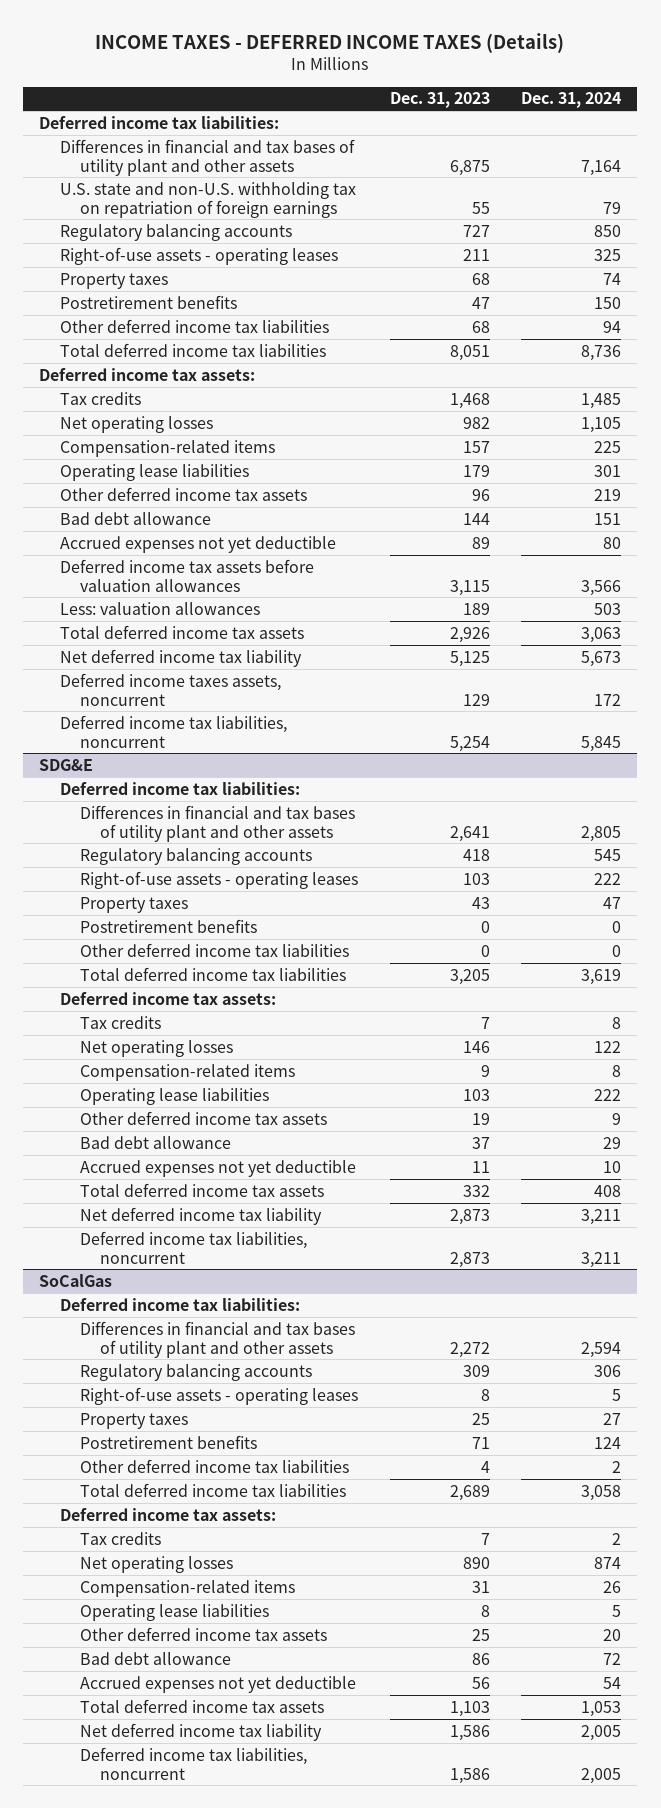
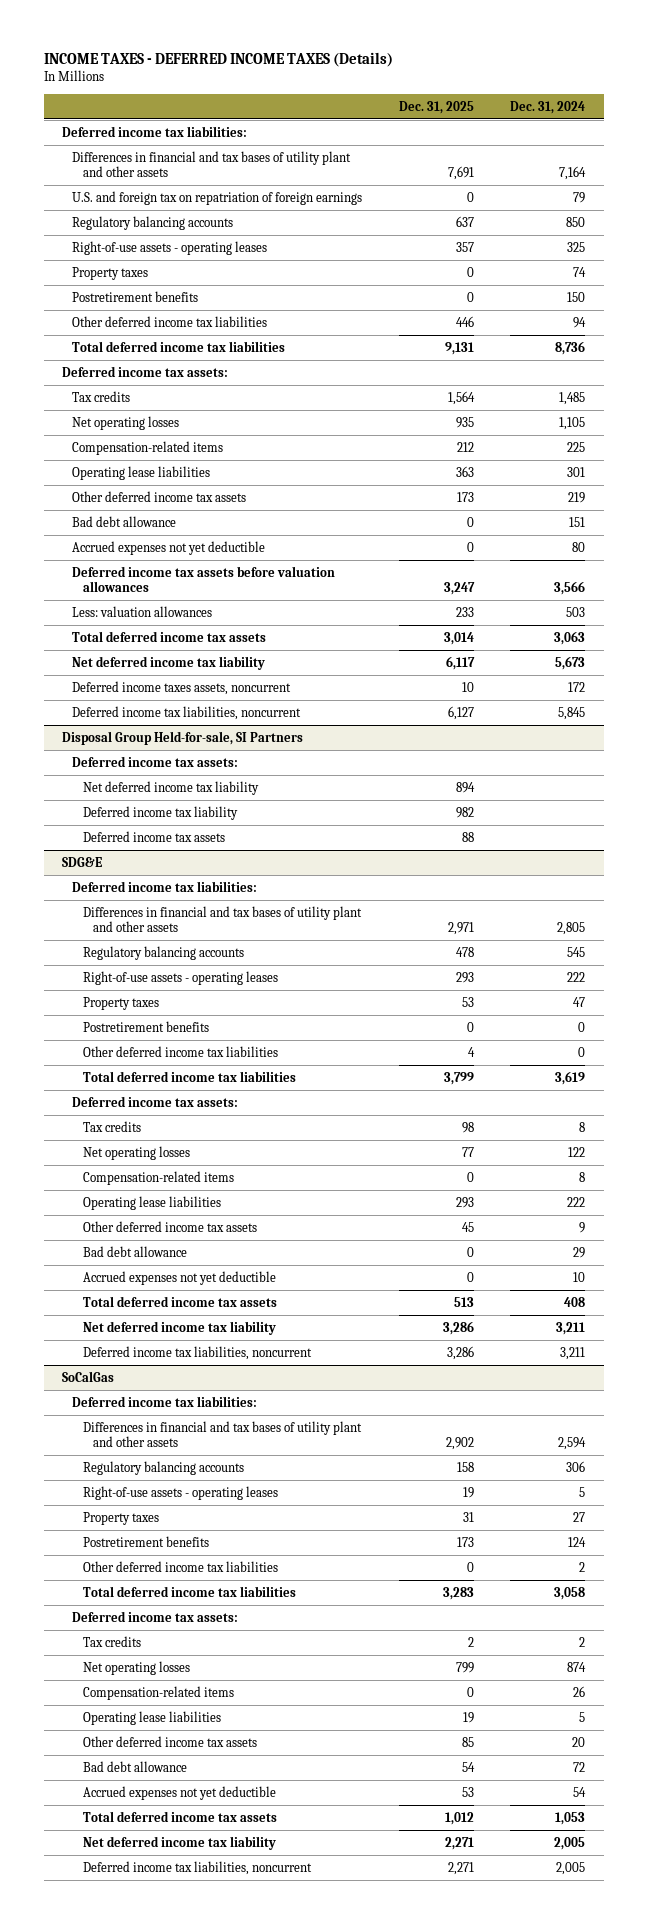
[389,92,490,109] Dec. 31, 2023 -> none
none -> [398,100,474,114] Dec. 31, 2025
[59,181,356,218] U.S. state and non-U.S. withholding tax on repatriation of foreign earnings -> [72,190,363,205] U.S. and foreign tax on repatriation of foreign earnings
none -> [61,730,303,745] Disposal Group Held-for-sale, SI Partners
none -> [72,755,239,767] Deferred income tax assets:
none -> [82,780,259,795] Net deferred income tax liability
none -> [82,805,238,820] Deferred income tax liability
none -> [82,830,225,842] Deferred income tax assets

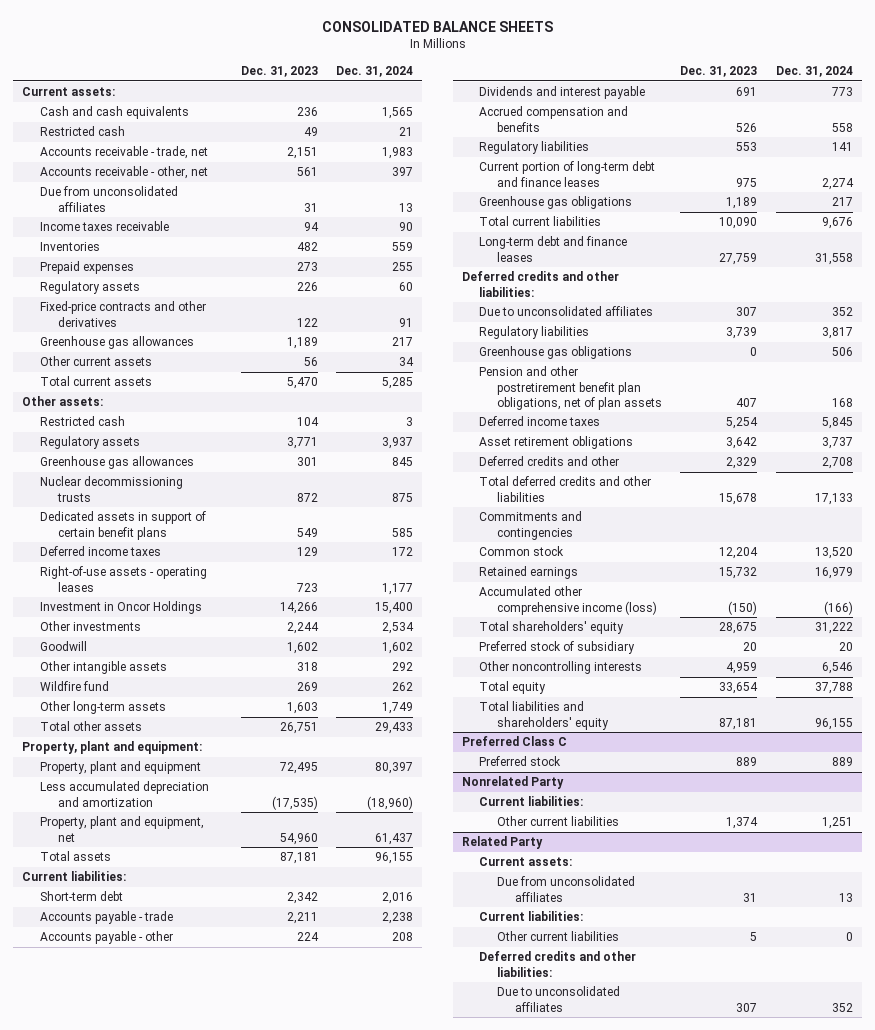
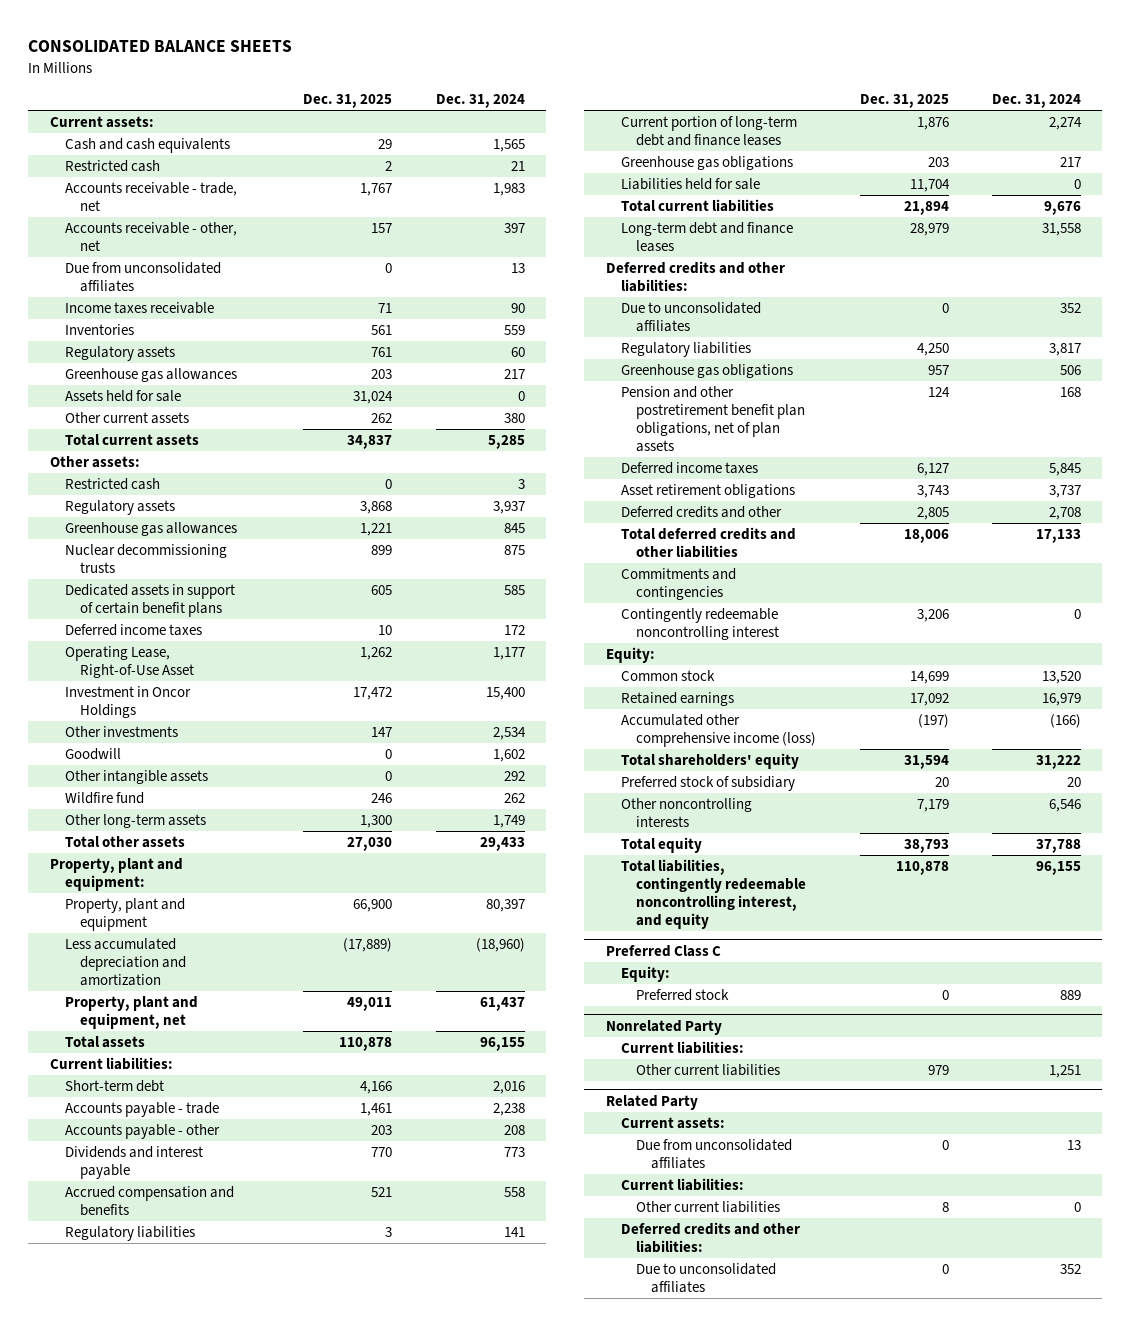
[241,65,319,77] Dec. 31, 2023 -> none
none -> [303,94,393,109] Dec. 31, 2025
[40,261,135,275] Prepaid expenses -> none
[40,301,207,327] Fixed-price contracts and other derivatives -> none
none -> [65,390,182,403] Assets held for sale
[399,357,415,367] 34 -> [503,413,525,424] 380
[40,566,208,592] Right-of-use assets - operating leases -> [65,646,195,679] Operating Lease, Right-of-Use Asset
none -> [621,178,761,191] Liabilities held for sale
none -> [621,608,780,641] Contingently redeemable noncontrolling interest
none -> [606,647,656,664] Equity:
[479,701,610,730] Total liabilities and shareholders' equity -> [621,859,807,929] Total liabilities, contingently redeemable noncontrolling interest, and equity
none -> [621,966,671,983] Equity:

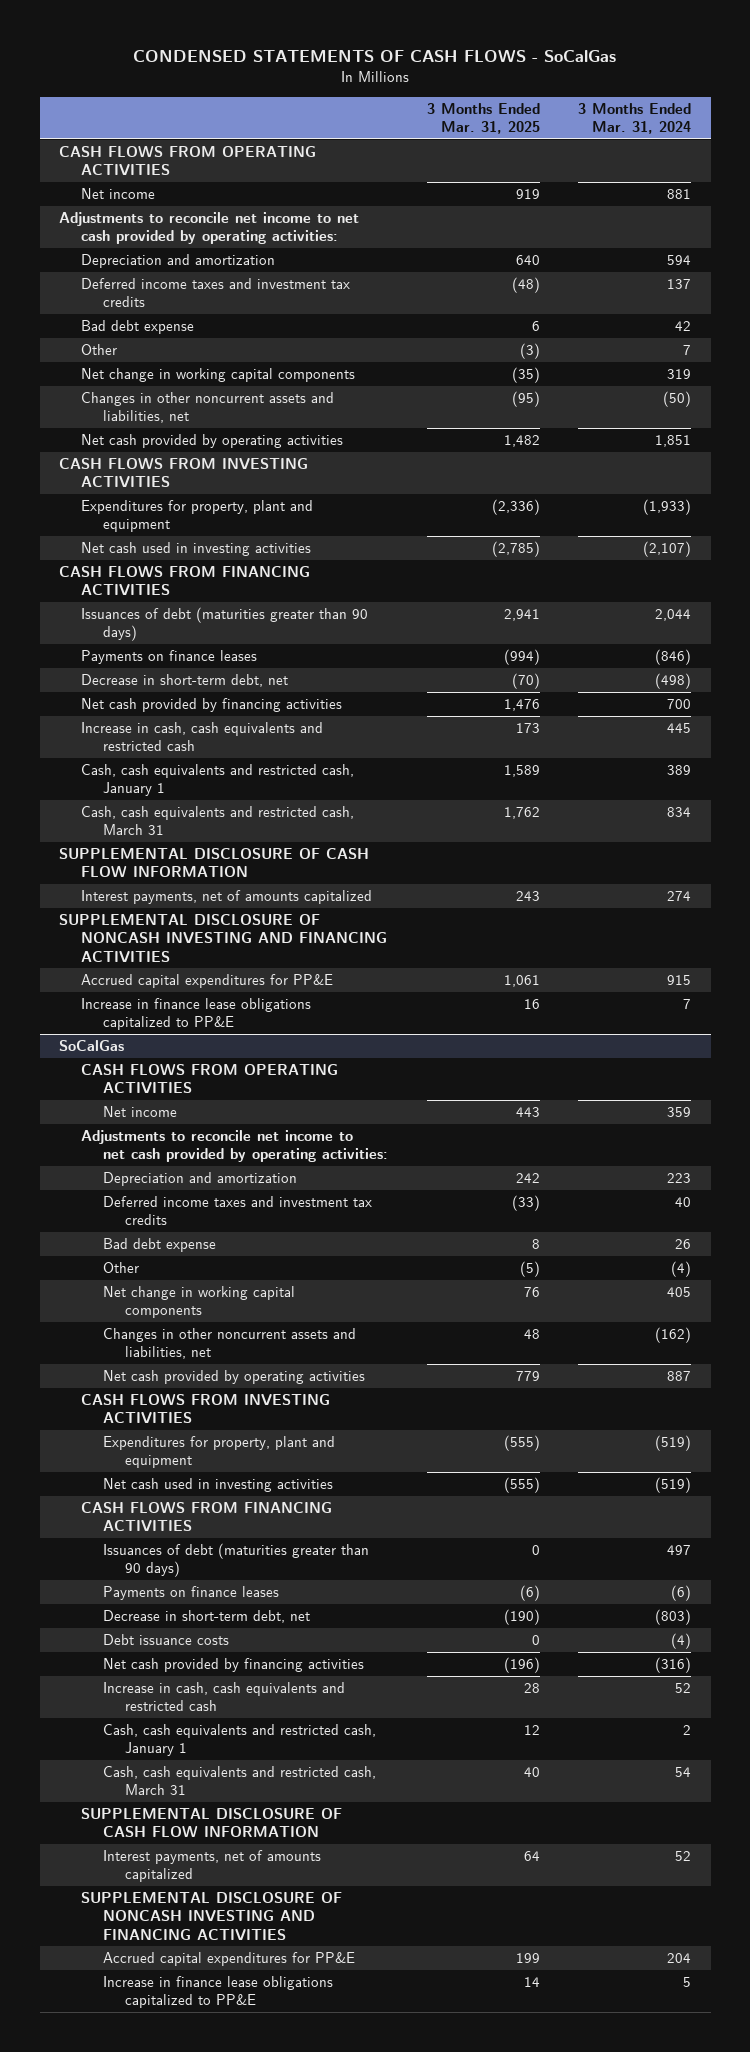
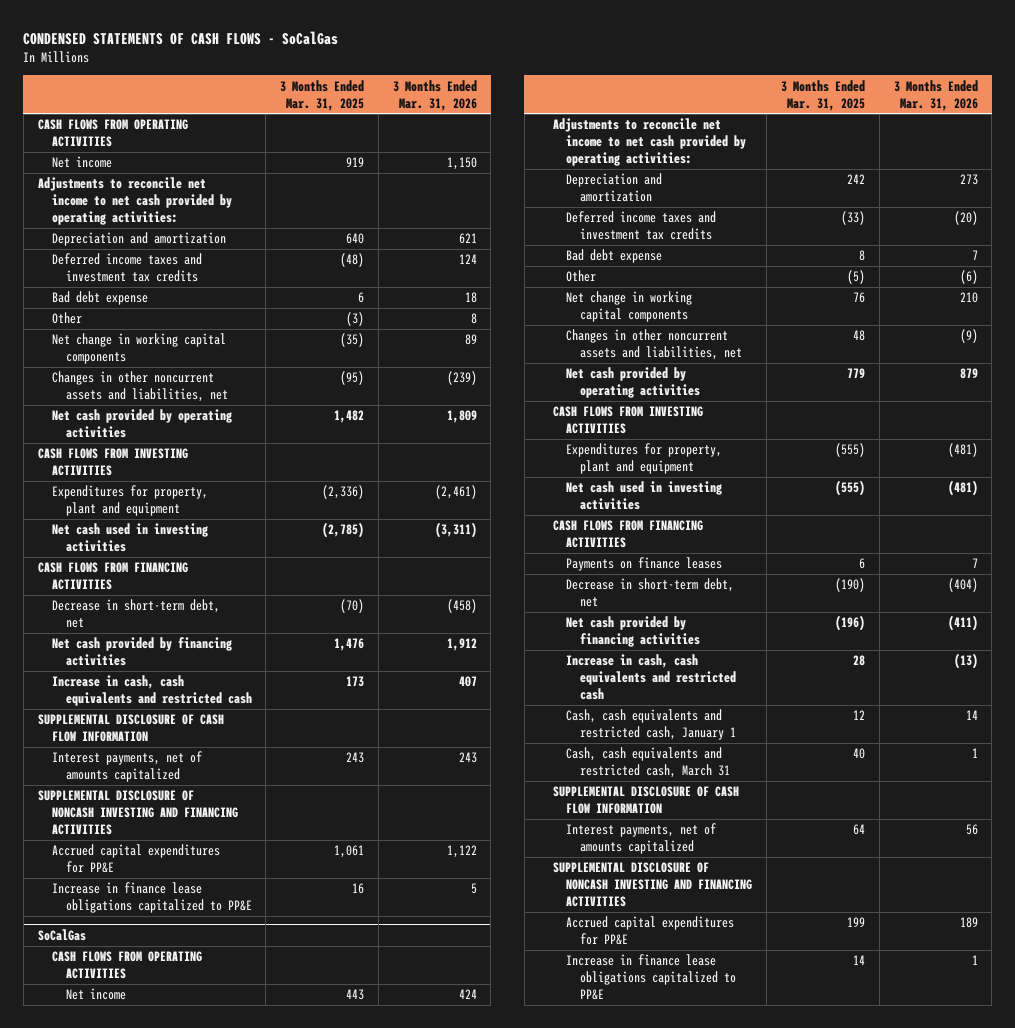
[578,102,692,134] 3 Months Ended Mar. 31, 2024 -> none
none -> [392,79,477,111] 3 Months Ended Mar. 31, 2026
[80,607,368,642] Issuances of debt (maturities greater than 90 days) -> none
[80,650,257,665] Payments on finance leases -> none
[80,764,354,797] Cash, cash equivalents and restricted cash, January 1 -> none
[80,806,354,837] Cash, cash equivalents and restricted cash, March 31 -> none
[102,1543,369,1578] Issuances of debt (maturities greater than 90 days) -> none
[519,1585,540,1602] (6) -> [858,558,865,570] 6
[102,1634,229,1646] Debt issuance costs -> none

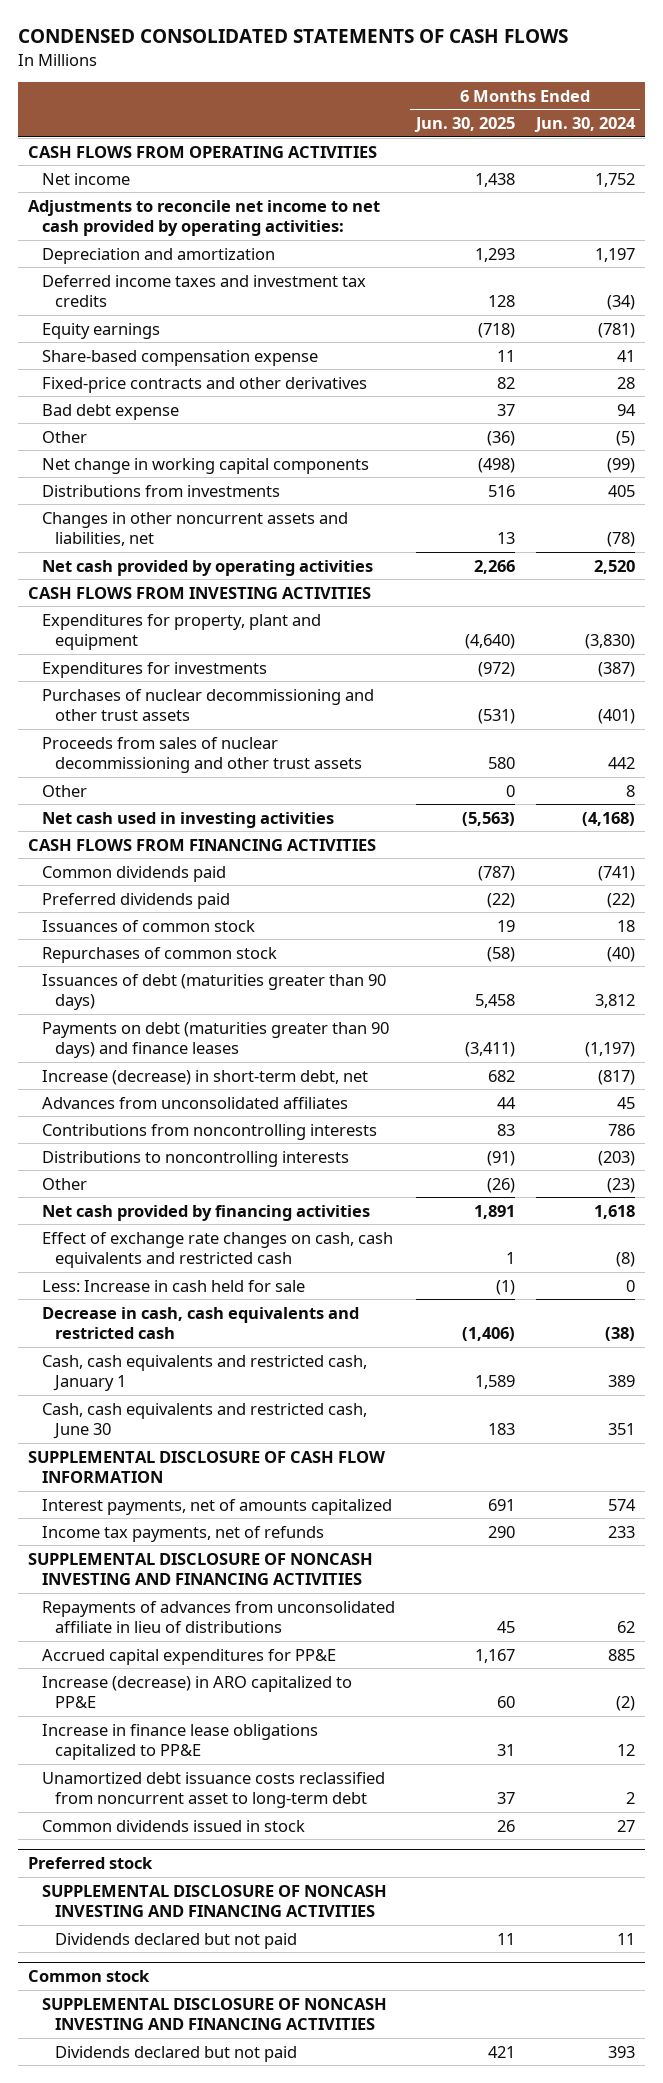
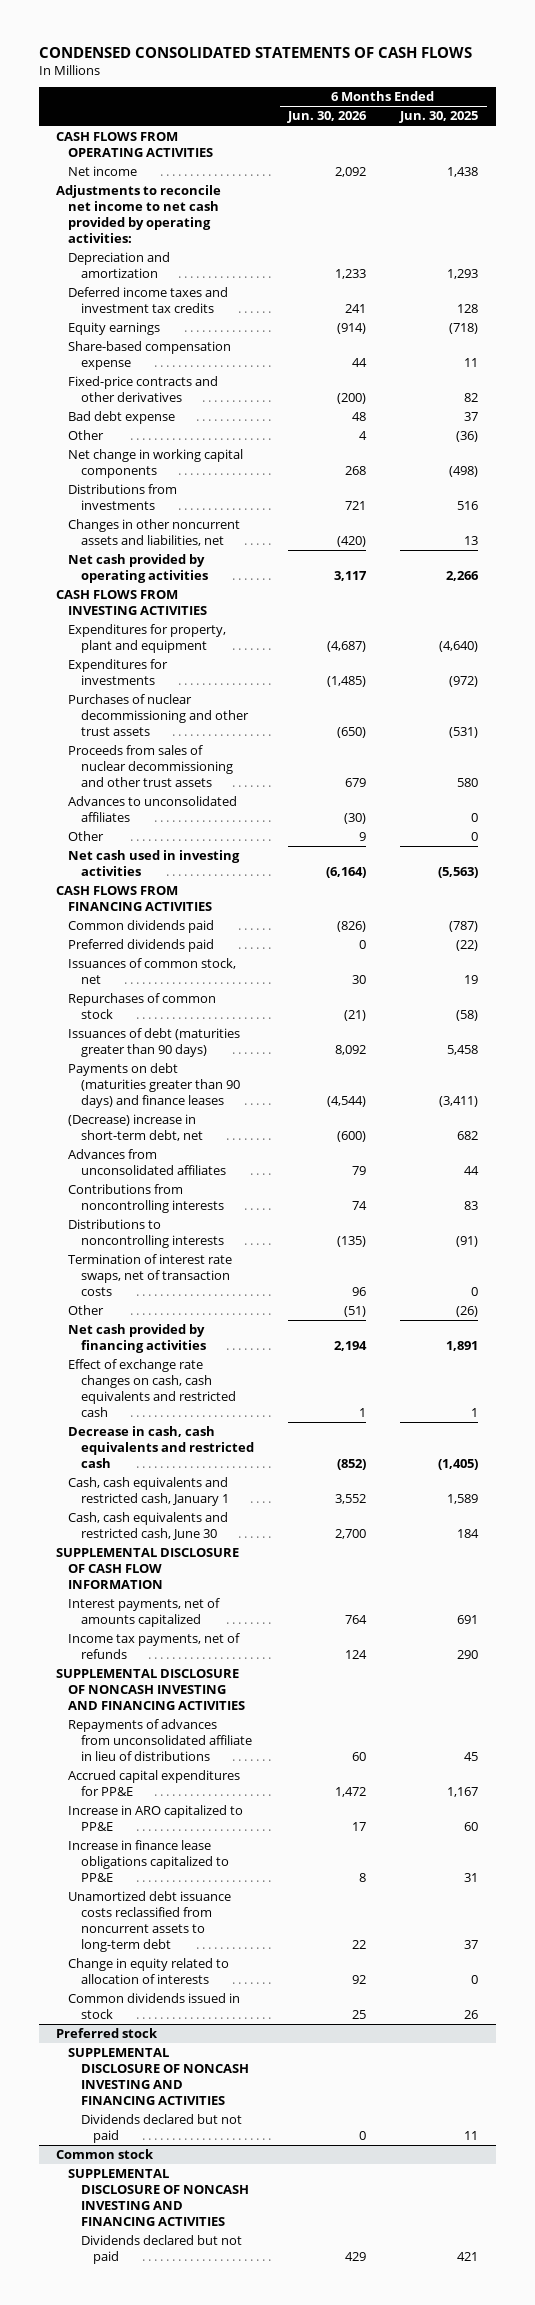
[533,117,636,133] Jun. 30, 2024 -> none
none -> [287,111,368,124] Jun. 30, 2026
none -> [68,795,238,822] Advances to unconsolidated affiliates
[41,919,255,932] Issuances of common stock -> [68,957,237,984] Issuances of common stock, net
[41,1069,368,1085] Increase (decrease) in short-term debt, net -> [68,1113,203,1141] (Decrease) increase in short-term debt, net
none -> [68,1253,233,1296] Termination of interest rate swaps, net of transaction costs
[41,1279,305,1292] Less: Increase in cash held for sale -> none
[461,1327,515,1342] (1,406) -> [438,1458,479,1470] (1,405)
[487,1423,515,1436] 183 -> [457,1528,480,1538] 184
[41,1675,352,1709] Increase (decrease) in ARO capitalized to PP&E -> [68,1804,244,1831] Increase in ARO capitalized to PP&E
[41,1771,385,1809] Unamortized debt issuance costs reclassified from noncurrent asset to long-term debt -> [68,1890,232,1952] Unamortized debt issuance costs reclassified from noncurrent assets to long-term debt
none -> [68,1957,230,1984] Change in equity related to allocation of interests

